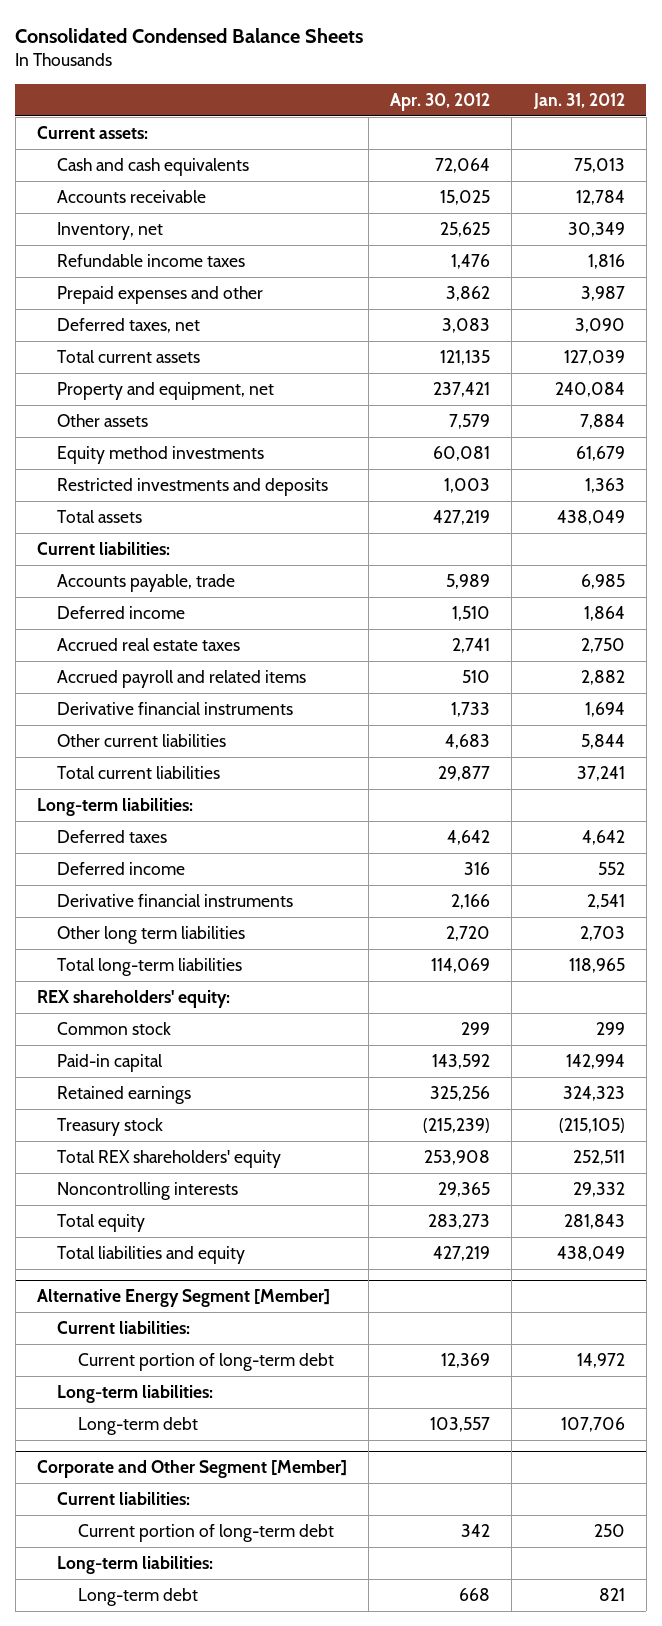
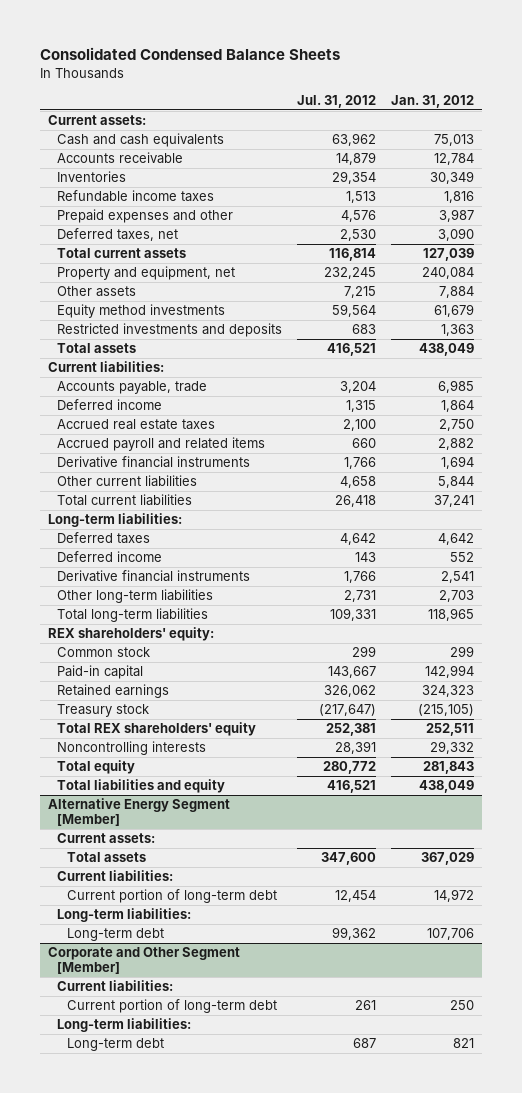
[390,92,491,111] Apr. 30, 2012 -> none
none -> [297,94,377,108] Jul. 31, 2012
[57,222,164,241] Inventory, net -> [57,171,127,183] Inventories
[57,926,246,945] Other long term liabilities -> [57,589,214,604] Other long-term liabilities
none -> [57,833,156,844] Current assets:
none -> [67,852,147,863] Total assets

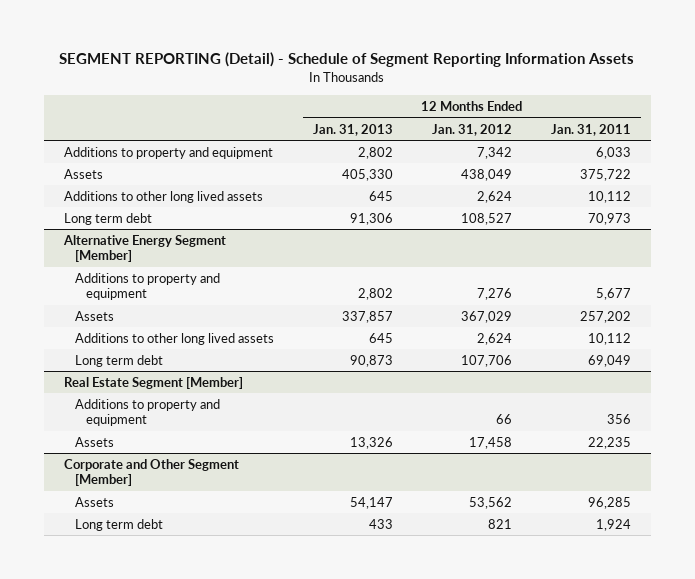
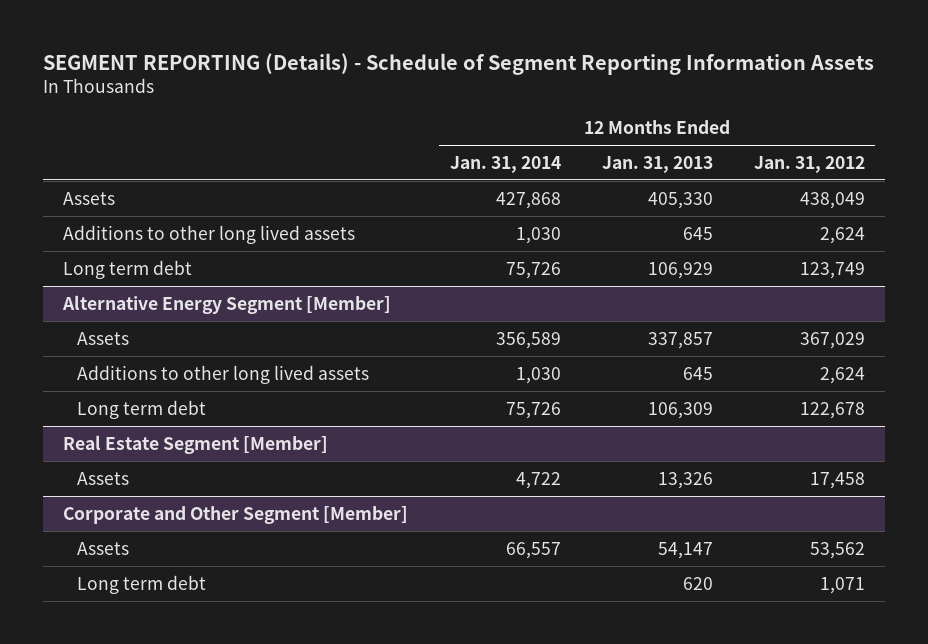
[59,52,635,68] SEGMENT REPORTING (Detail) - Schedule of Segment Reporting Information Assets -> [42,52,874,75] SEGMENT REPORTING (Details) - Schedule of Segment Reporting Information Assets
[551,123,632,136] Jan. 31, 2011 -> none
none -> [449,155,561,173] Jan. 31, 2014
[63,146,273,159] Additions to property and equipment -> none
[349,212,393,225] 91,306 -> [647,261,713,279] 106,929
[460,212,512,225] 108,527 -> [799,261,865,279] 123,749
[74,272,220,301] Additions to property and equipment -> none
[349,354,393,367] 90,873 -> [647,401,713,419] 106,309
[460,354,512,367] 107,706 -> [799,401,865,419] 122,678
[74,398,220,427] Additions to property and equipment -> none
[368,518,393,529] 433 -> [682,576,713,590] 620
[487,518,512,529] 821 -> [819,576,865,594] 1,071

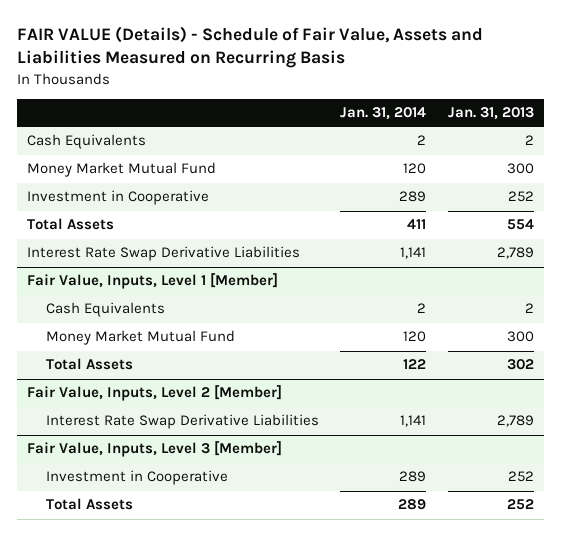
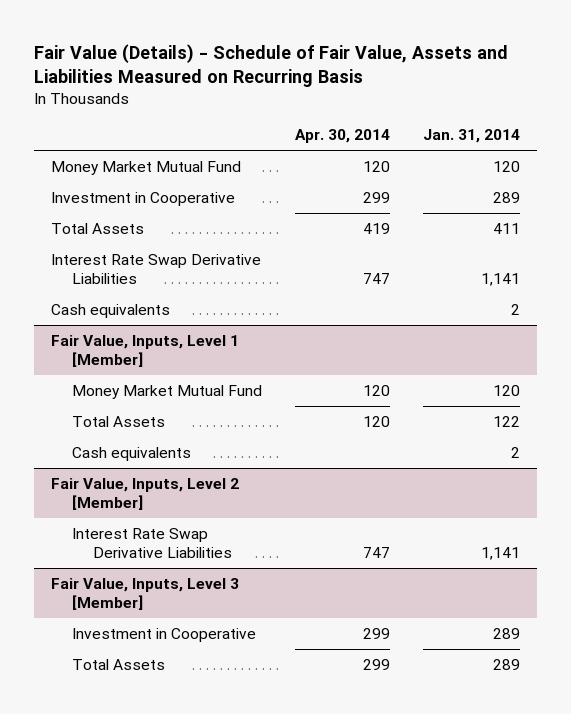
[16,26,483,69] FAIR VALUE (Details) - Schedule of Fair Value, Assets and Liabilities Measured on Recurring Basis -> [34,43,509,87] Fair Value (Details) - Schedule of Fair Value, Assets and Liabilities Measured on Recurring Basis
[447,107,534,121] Jan. 31, 2013 -> none
none -> [295,129,391,144] Apr. 30, 2014
[27,134,147,150] Cash Equivalents -> none
none -> [50,303,170,318] Cash equivalents
[46,302,166,318] Cash Equivalents -> none
none -> [72,446,192,461] Cash equivalents

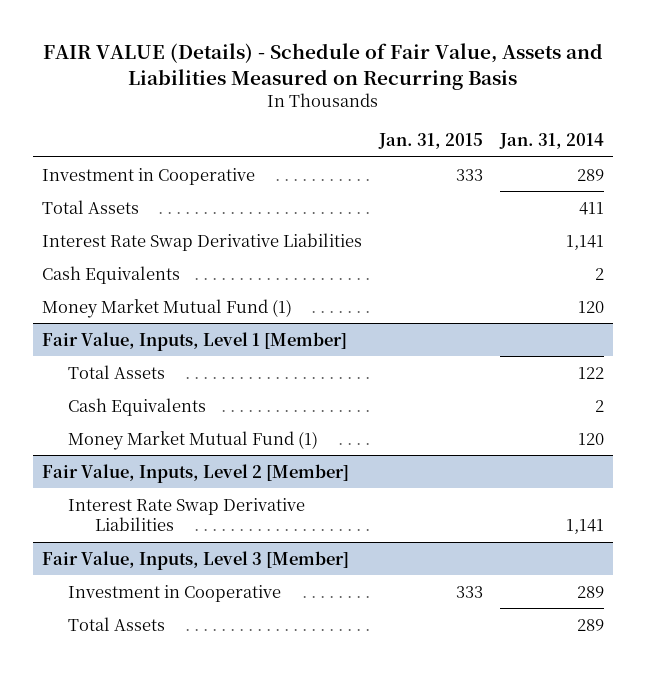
[34,43,509,87] Fair Value (Details) - Schedule of Fair Value, Assets and Liabilities Measured on Recurring Basis -> [42,42,603,90] FAIR VALUE (Details) - Schedule of Fair Value, Assets and Liabilities Measured on Recurring Basis
[295,129,391,144] Apr. 30, 2014 -> none
none -> [377,133,483,150] Jan. 31, 2015
[50,160,241,175] Money Market Mutual Fund -> none
[50,303,170,318] Cash equivalents -> [41,265,180,284] Cash Equivalents
none -> [41,298,292,318] Money Market Mutual Fund (1)
[72,384,263,399] Money Market Mutual Fund -> none
[72,446,192,461] Cash equivalents -> [68,397,207,416] Cash Equivalents
none -> [68,430,319,450] Money Market Mutual Fund (1)

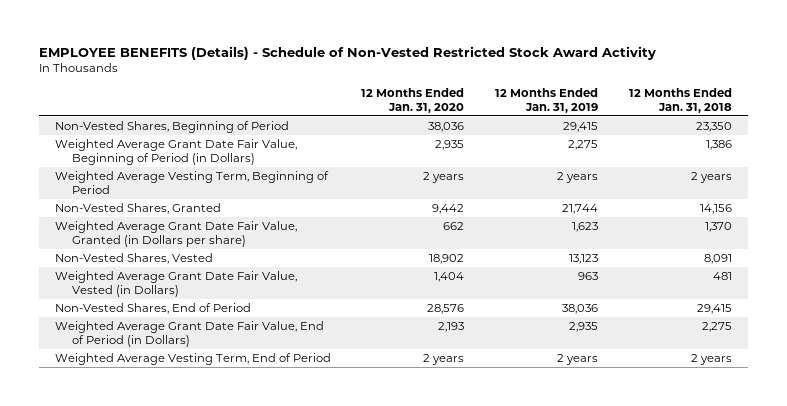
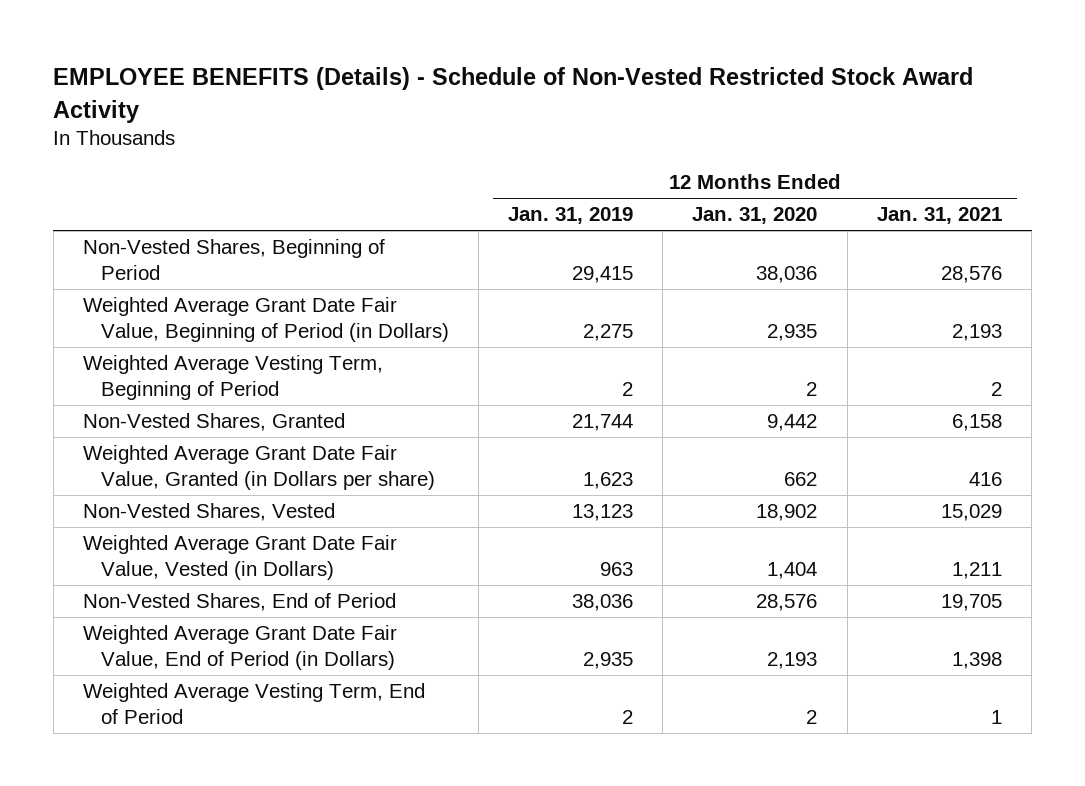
[629,87,733,114] 12 Months Ended Jan. 31, 2018 -> none
none -> [876,207,1002,225] Jan. 31, 2021
[423,171,465,183] 2 years -> [806,381,818,396] 2
[557,171,599,183] 2 years -> [622,381,634,396] 2
[423,353,465,365] 2 years -> [806,709,818,724] 2
[557,353,599,365] 2 years -> [622,709,634,724] 2

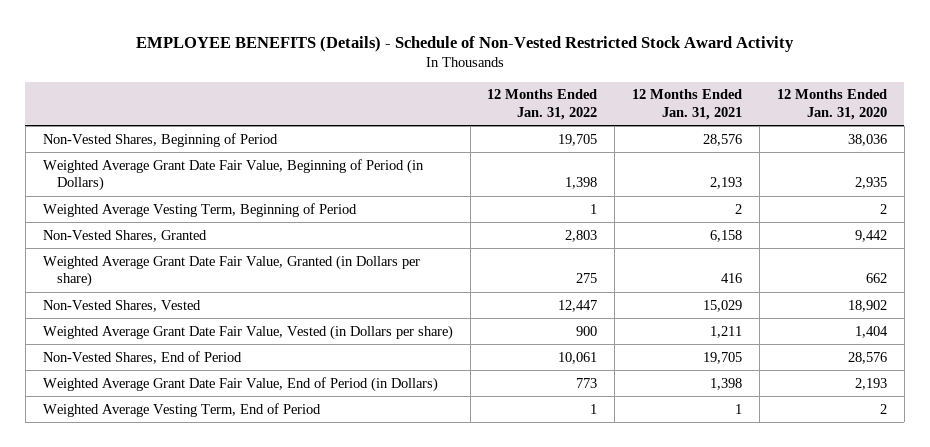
[508,207,634,225] Jan. 31, 2019 -> none
none -> [487,89,598,120] 12 Months Ended Jan. 31, 2022
[83,535,398,580] Weighted Average Grant Date Fair Value, Vested (in Dollars) -> [42,324,453,340] Weighted Average Grant Date Fair Value, Vested (in Dollars per share)

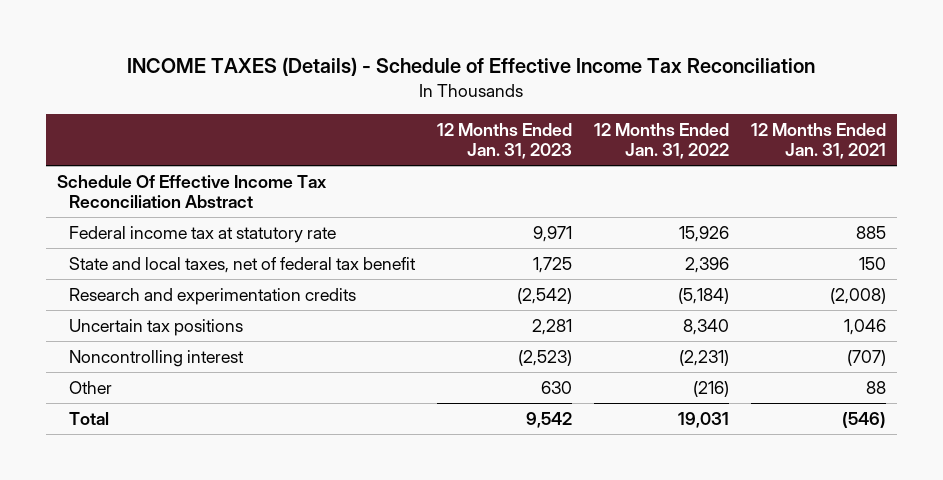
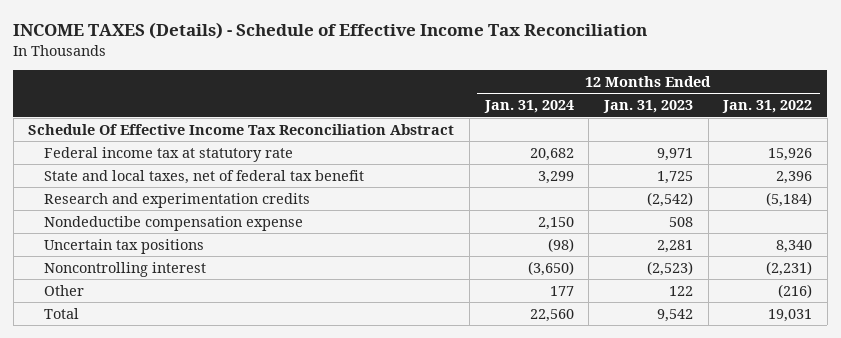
[750,122,886,160] 12 Months Ended Jan. 31, 2021 -> none
none -> [483,100,574,114] Jan. 31, 2024
none -> [43,215,303,231] Nondeductibe compensation expense
[541,380,573,394] 630 -> [668,285,693,296] 122

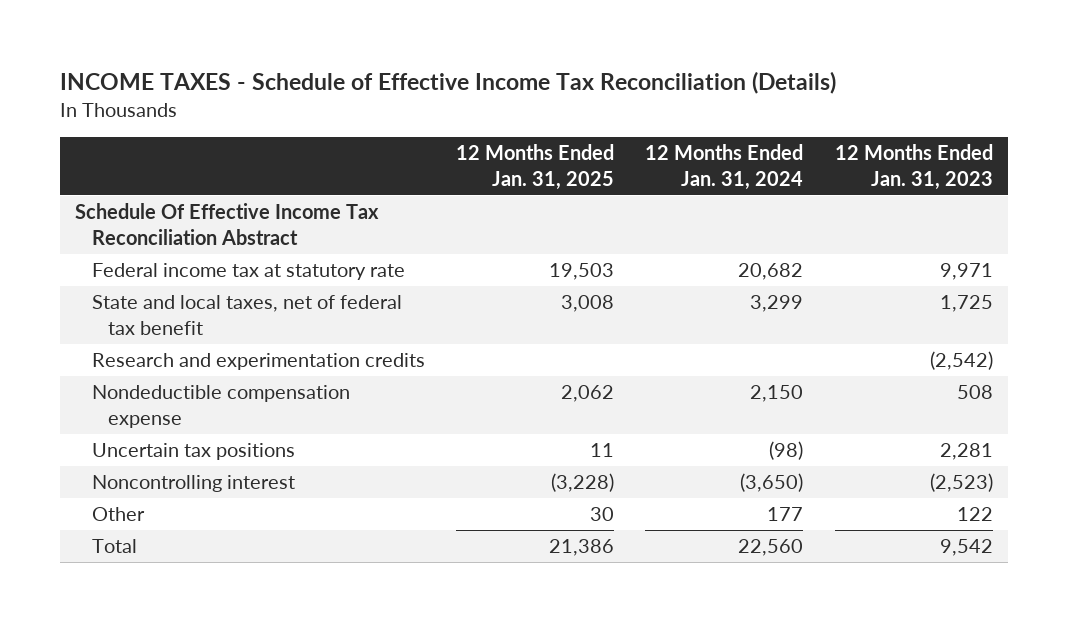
[13,21,648,39] INCOME TAXES (Details) - Schedule of Effective Income Tax Reconciliation -> [59,71,836,95] INCOME TAXES - Schedule of Effective Income Tax Reconciliation (Details)
[722,100,813,114] Jan. 31, 2022 -> none
none -> [455,144,614,190] 12 Months Ended Jan. 31, 2025
[43,215,303,231] Nondeductibe compensation expense -> [91,385,350,428] Nondeductible compensation expense

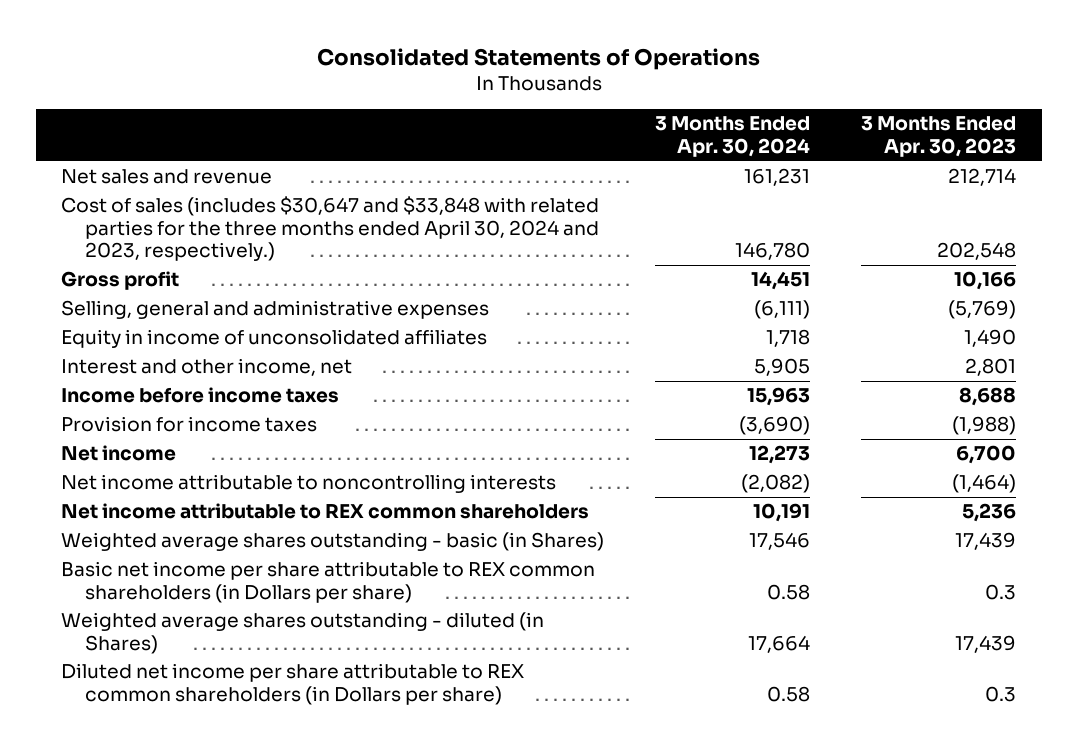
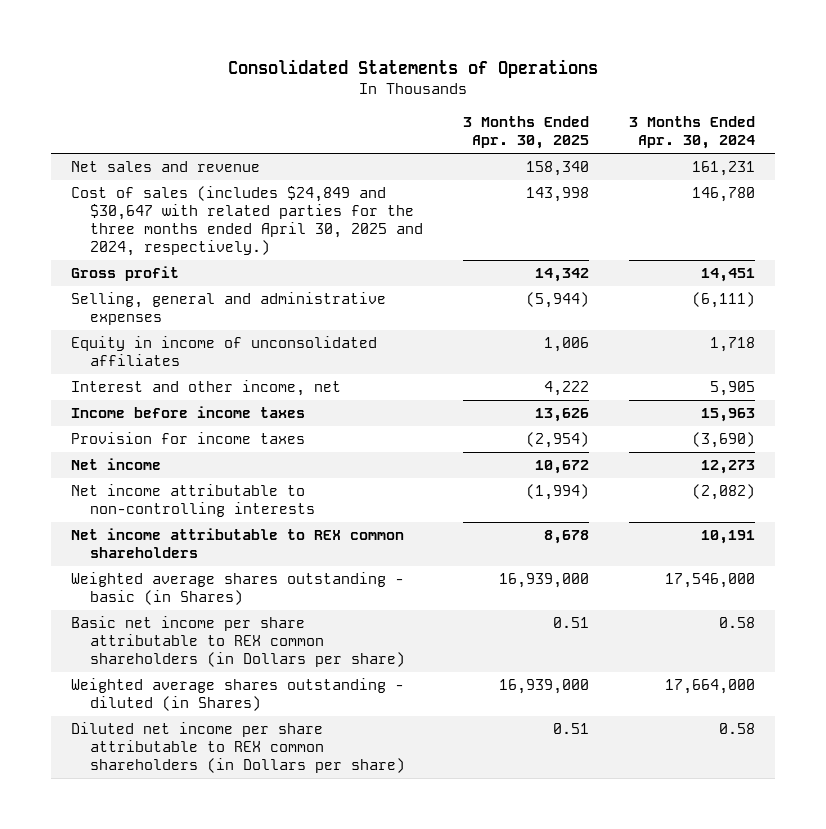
[861,116,1017,157] 3 Months Ended Apr. 30, 2023 -> none
none -> [462,116,589,150] 3 Months Ended Apr. 30, 2025
[61,196,600,262] Cost of sales (includes $30,647 and $33,848 with related parties for the three months ended April 30, 2024 and 2023, respectively.) -> [71,186,423,257] Cost of sales (includes $24,849 and $30,647 with related parties for the three months ended April 30, 2025 and 2024, respectively.)
[61,474,557,494] Net income attributable to noncontrolling interests -> [71,484,315,518] Net income attributable to non-controlling interests
[749,532,811,551] 17,546 -> [664,573,755,589] 17,546,000
[748,634,811,653] 17,664 -> [664,679,755,695] 17,664,000

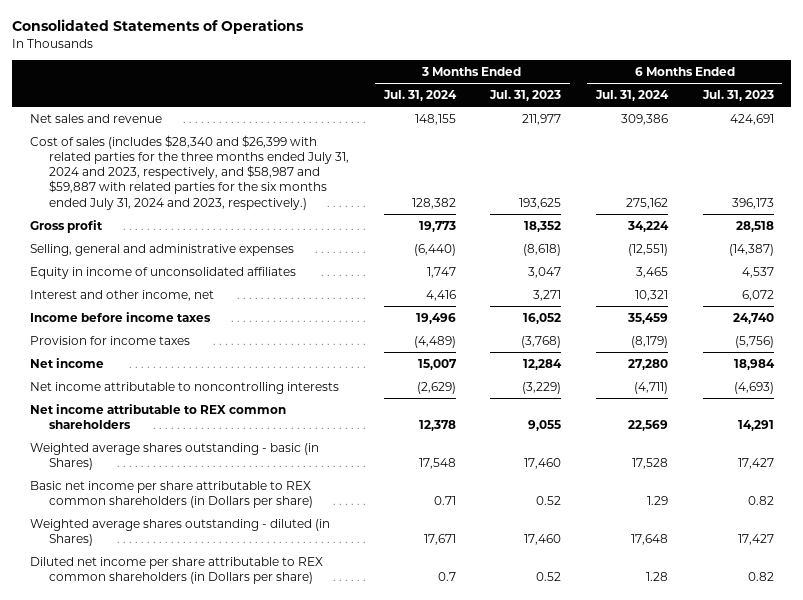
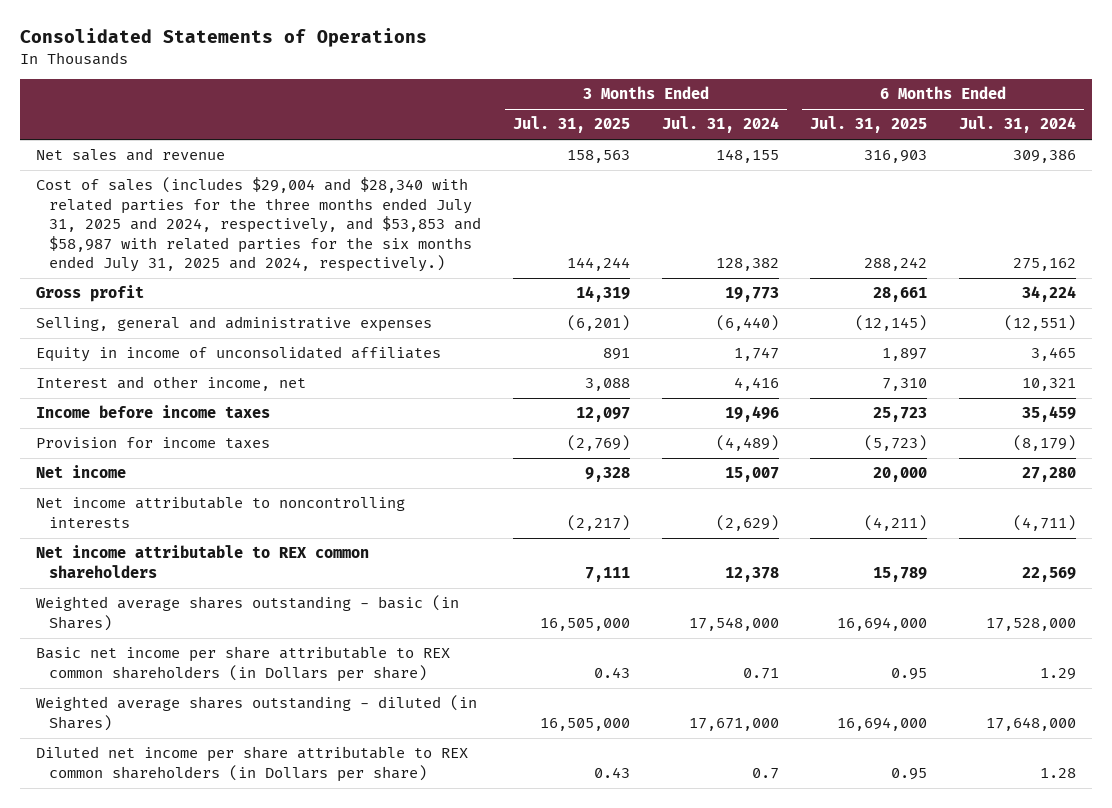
[489,90,562,102] Jul. 31, 2023 -> none
[701,90,774,102] Jul. 31, 2023 -> none
none -> [512,116,630,134] Jul. 31, 2025
none -> [810,116,928,134] Jul. 31, 2025
[29,134,349,210] Cost of sales (includes $28,340 and $26,399 with related parties for the three months ended July 31, 2024 and 2023, respectively, and $58,987 and $59,887 with related parties for the six months ended July 31, 2024 and 2023, respectively.) -> [35,177,481,272] Cost of sales (includes $29,004 and $28,340 with related parties for the three months ended July 31, 2025 and 2024, respectively, and $53,853 and $58,987 with related parties for the six months ended July 31, 2025 and 2024, respectively.)
[418,458,456,470] 17,548 -> [688,616,779,631] 17,548,000
[631,458,668,470] 17,528 -> [986,617,1077,631] 17,528,000
[423,534,456,546] 17,671 -> [688,717,779,731] 17,671,000
[630,534,668,546] 17,648 -> [986,716,1077,731] 17,648,000

